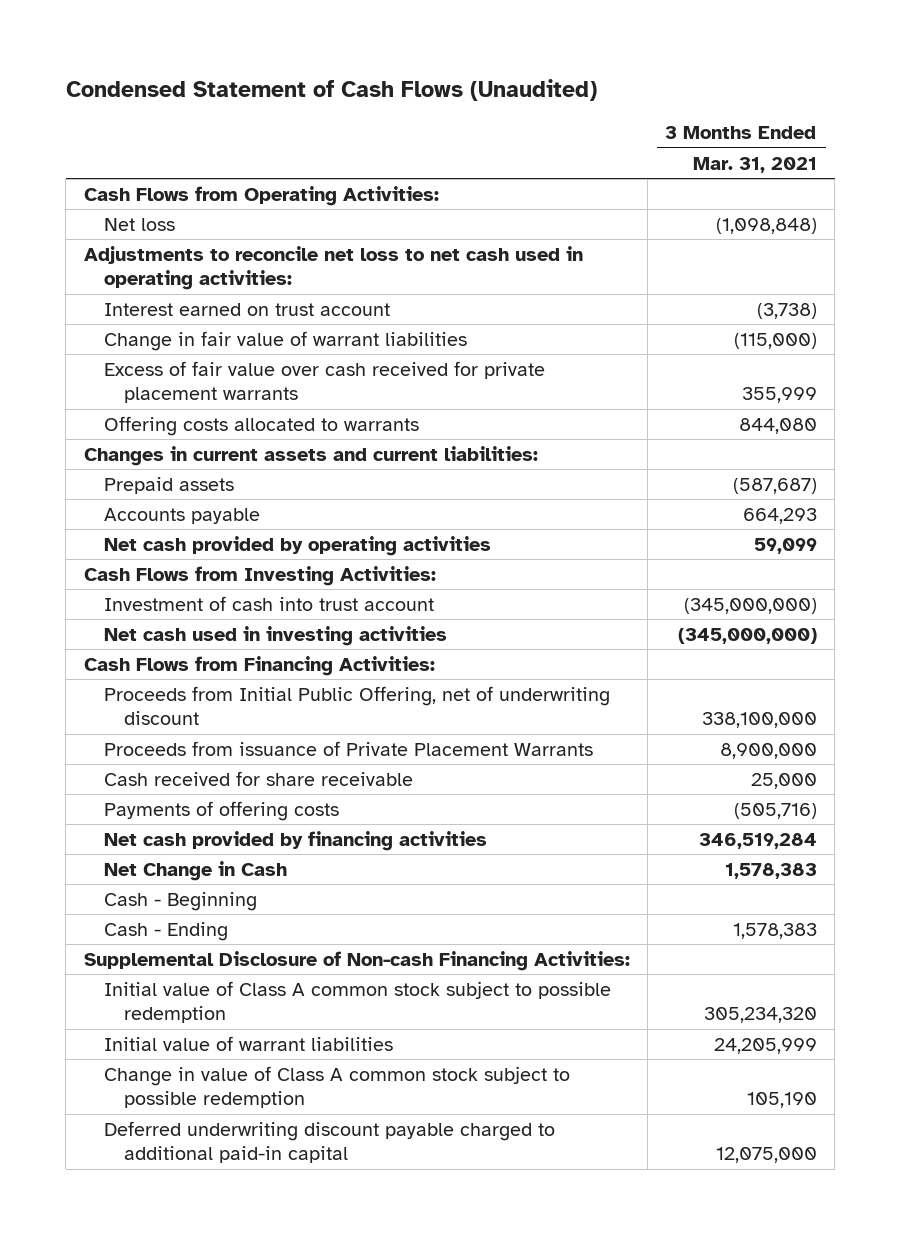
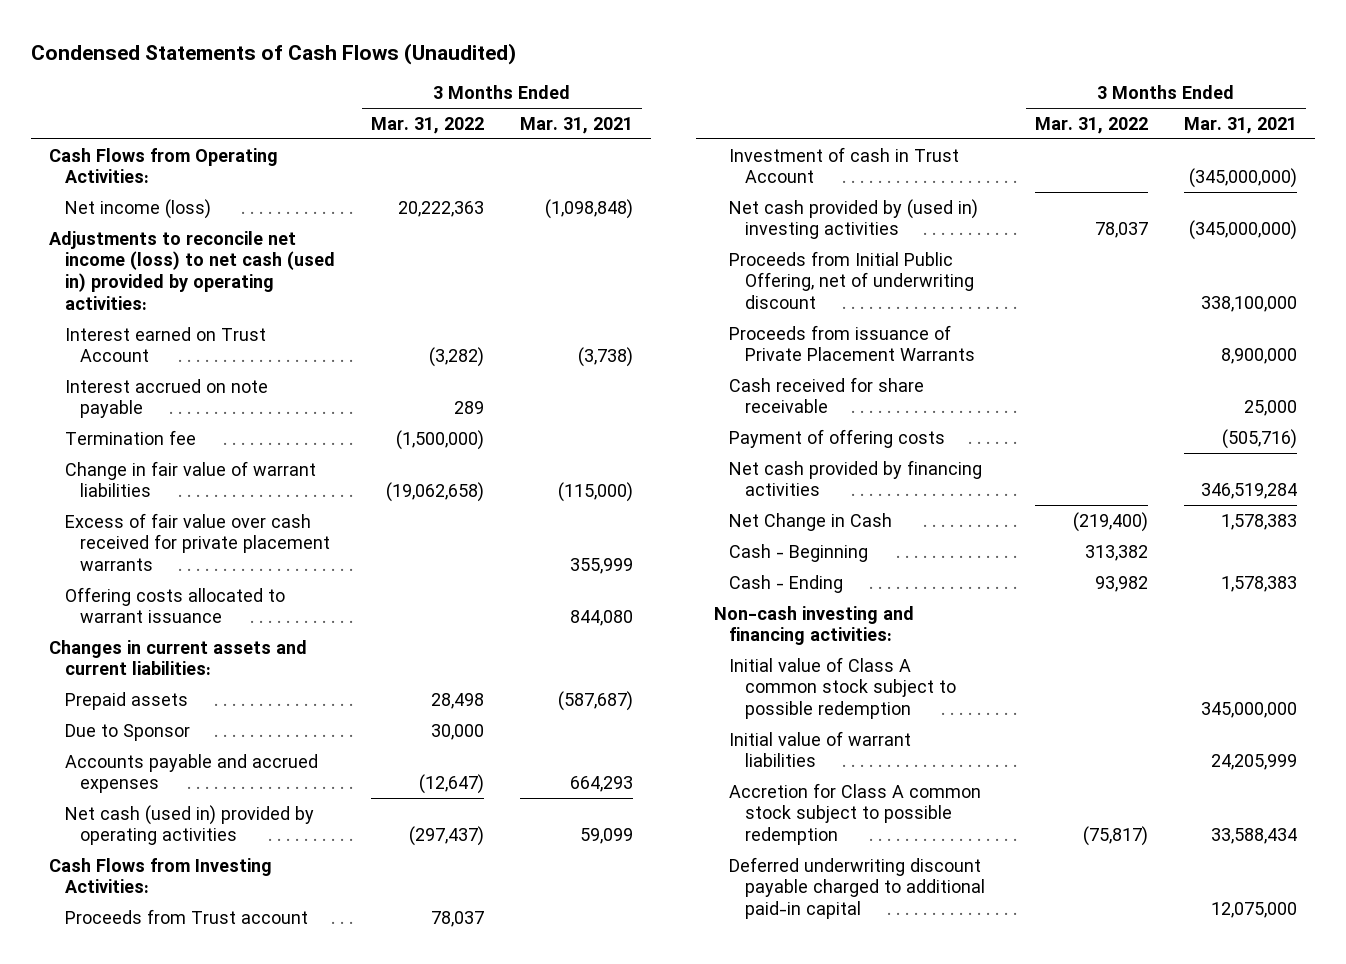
[65,78,597,101] Condensed Statement of Cash Flows (Unaudited) -> [31,42,517,65] Condensed Statements of Cash Flows (Unaudited)
none -> [370,117,484,135] Mar. 31, 2022
[103,218,175,232] Net loss -> [64,198,211,219] Net income (loss)
[83,246,583,291] Adjustments to reconcile net loss to net cash used in operating activities: -> [49,230,335,310] Adjustments to reconcile net income (loss) to net cash (used in) provided by operating activities:
[103,303,390,317] Interest earned on trust account -> [64,326,266,363] Interest earned on Trust Account
none -> [64,378,268,419] Interest accrued on note payable
none -> [64,429,196,445] Termination fee
[103,416,419,437] Offering costs allocated to warrants -> [64,586,285,624] Offering costs allocated to warrant issuance
none -> [64,723,190,741] Due to Sponsor
[103,508,260,525] Accounts payable -> [64,753,318,794] Accounts payable and accrued expenses
[103,536,491,557] Net cash provided by operating activities -> [64,804,314,846] Net cash (used in) provided by operating activities
[83,656,435,677] Cash Flows from Financing Activities: -> none
none -> [64,908,308,924] Proceeds from Trust account
[103,596,434,612] Investment of cash into trust account -> [729,146,960,184] Investment of cash in Trust Account
[103,626,447,647] Net cash used in investing activities -> [729,198,979,240] Net cash provided by (used in) investing activities
[103,801,339,822] Payments of offering costs -> [729,428,946,448] Payment of offering costs
[83,951,630,972] Supplemental Disclosure of Non-cash Financing Activities: -> [713,605,914,646] Non-cash investing and financing activities:
[703,1007,817,1024] 305,234,320 -> [1201,702,1298,719] 345,000,000
[103,1066,570,1109] Change in value of Class A common stock subject to possible redemption -> [729,782,982,846] Accretion for Class A common stock subject to possible redemption
[746,1092,817,1109] 105,190 -> [1211,828,1298,845] 33,588,434

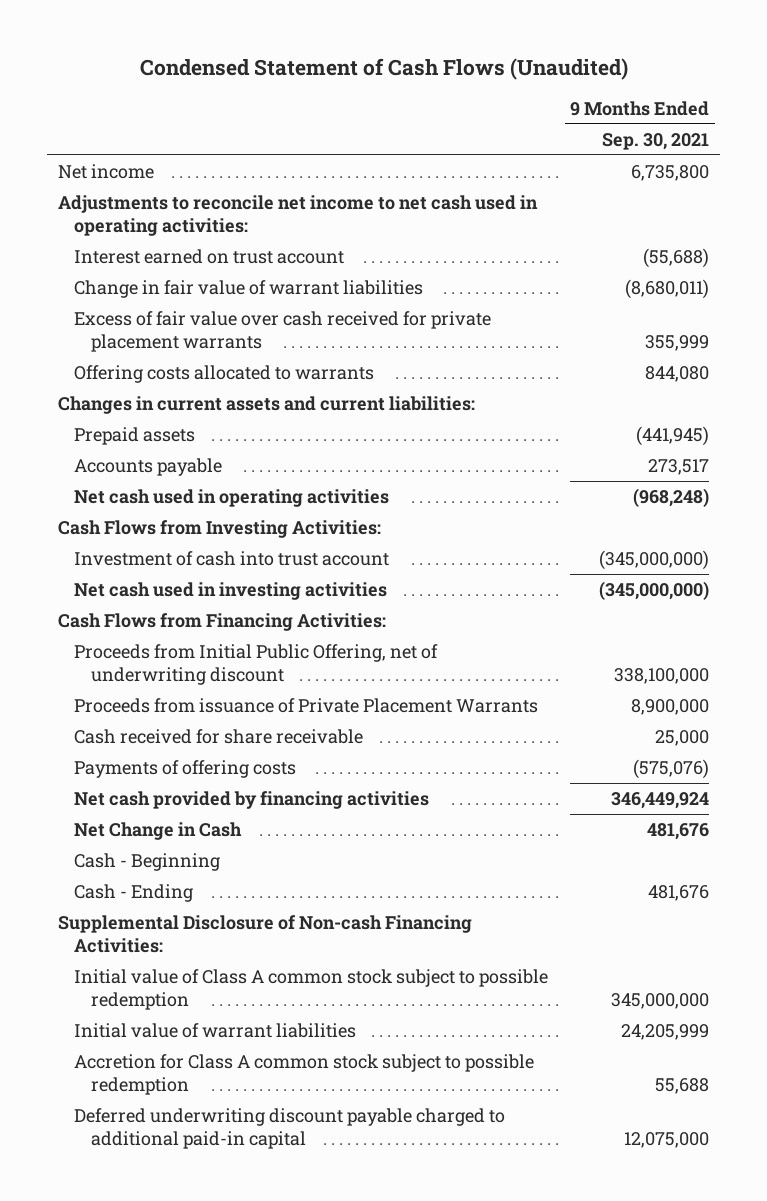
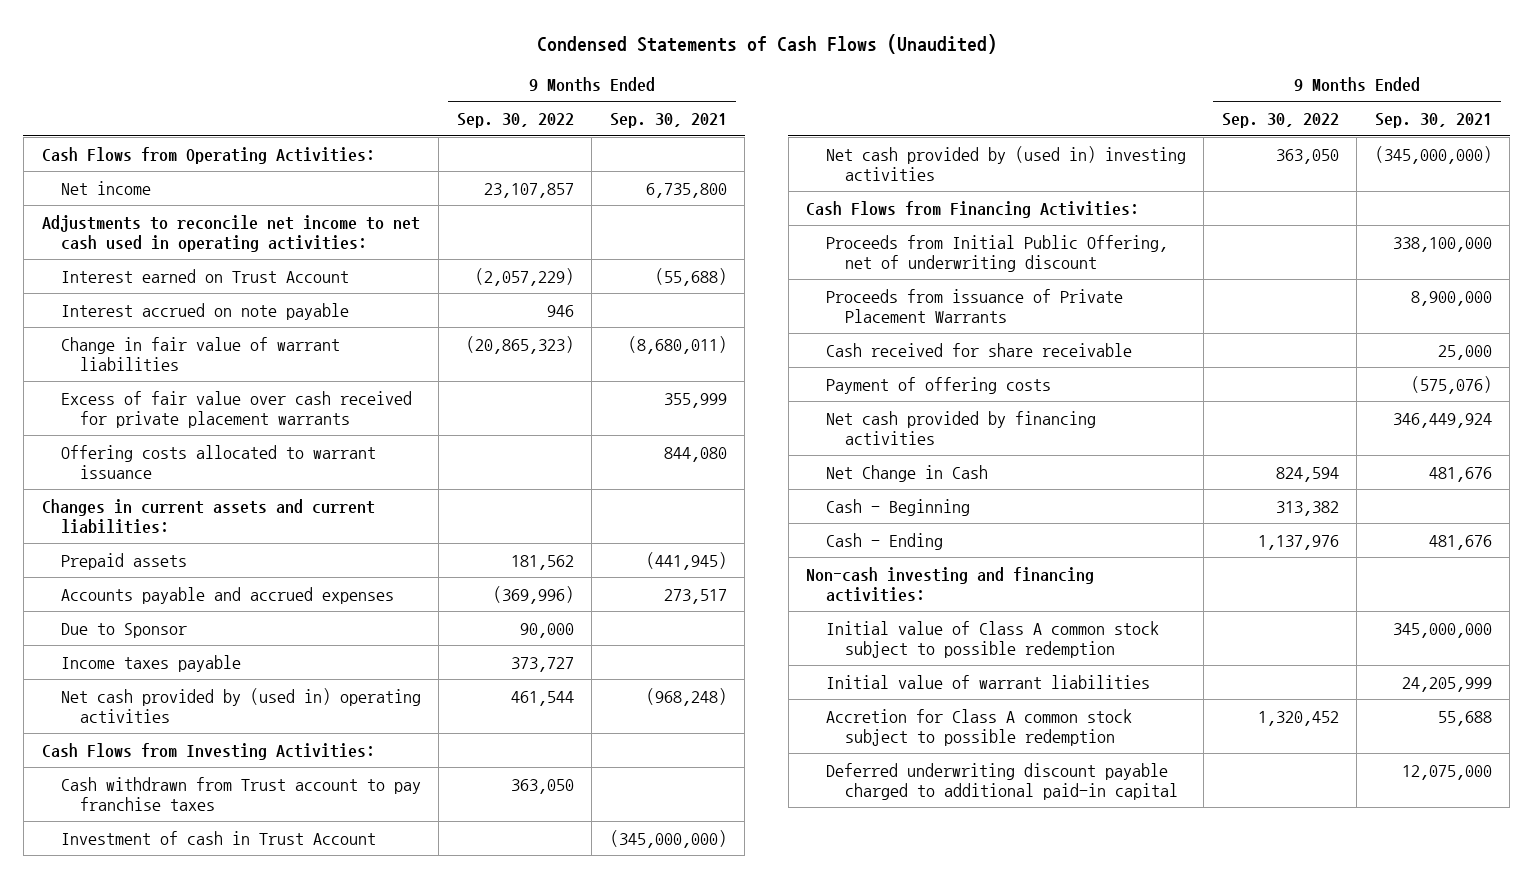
[139,57,628,80] Condensed Statement of Cash Flows (Unaudited) -> [536,34,997,55] Condensed Statements of Cash Flows (Unaudited)
none -> [456,113,574,129] Sep. 30, 2022
none -> [41,146,375,164] Cash Flows from Operating Activities:
[74,248,345,264] Interest earned on trust account -> [60,268,349,283] Interest earned on Trust Account
none -> [60,302,349,320] Interest accrued on note payable
[74,364,375,383] Offering costs allocated to warrants -> [60,444,376,479] Offering costs allocated to warrant issuance
[74,457,223,476] Accounts payable -> [60,586,394,604] Accounts payable and accrued expenses
none -> [60,622,187,638] Due to Sponsor
none -> [60,654,241,672] Income taxes payable
[74,488,390,507] Net cash used in operating activities -> [60,687,421,723] Net cash provided by (used in) operating activities
none -> [60,776,421,811] Cash withdrawn from Trust account to pay franchise taxes
[74,550,390,566] Investment of cash into trust account -> [60,830,376,845] Investment of cash in Trust Account
[74,581,388,600] Net cash used in investing activities -> [825,145,1186,181] Net cash provided by (used in) investing activities
[74,759,297,778] Payments of offering costs -> [825,376,1051,394] Payment of offering costs
[57,914,472,954] Supplemental Disclosure of Non-cash Financing Activities: -> [806,566,1095,602] Non-cash investing and financing activities:

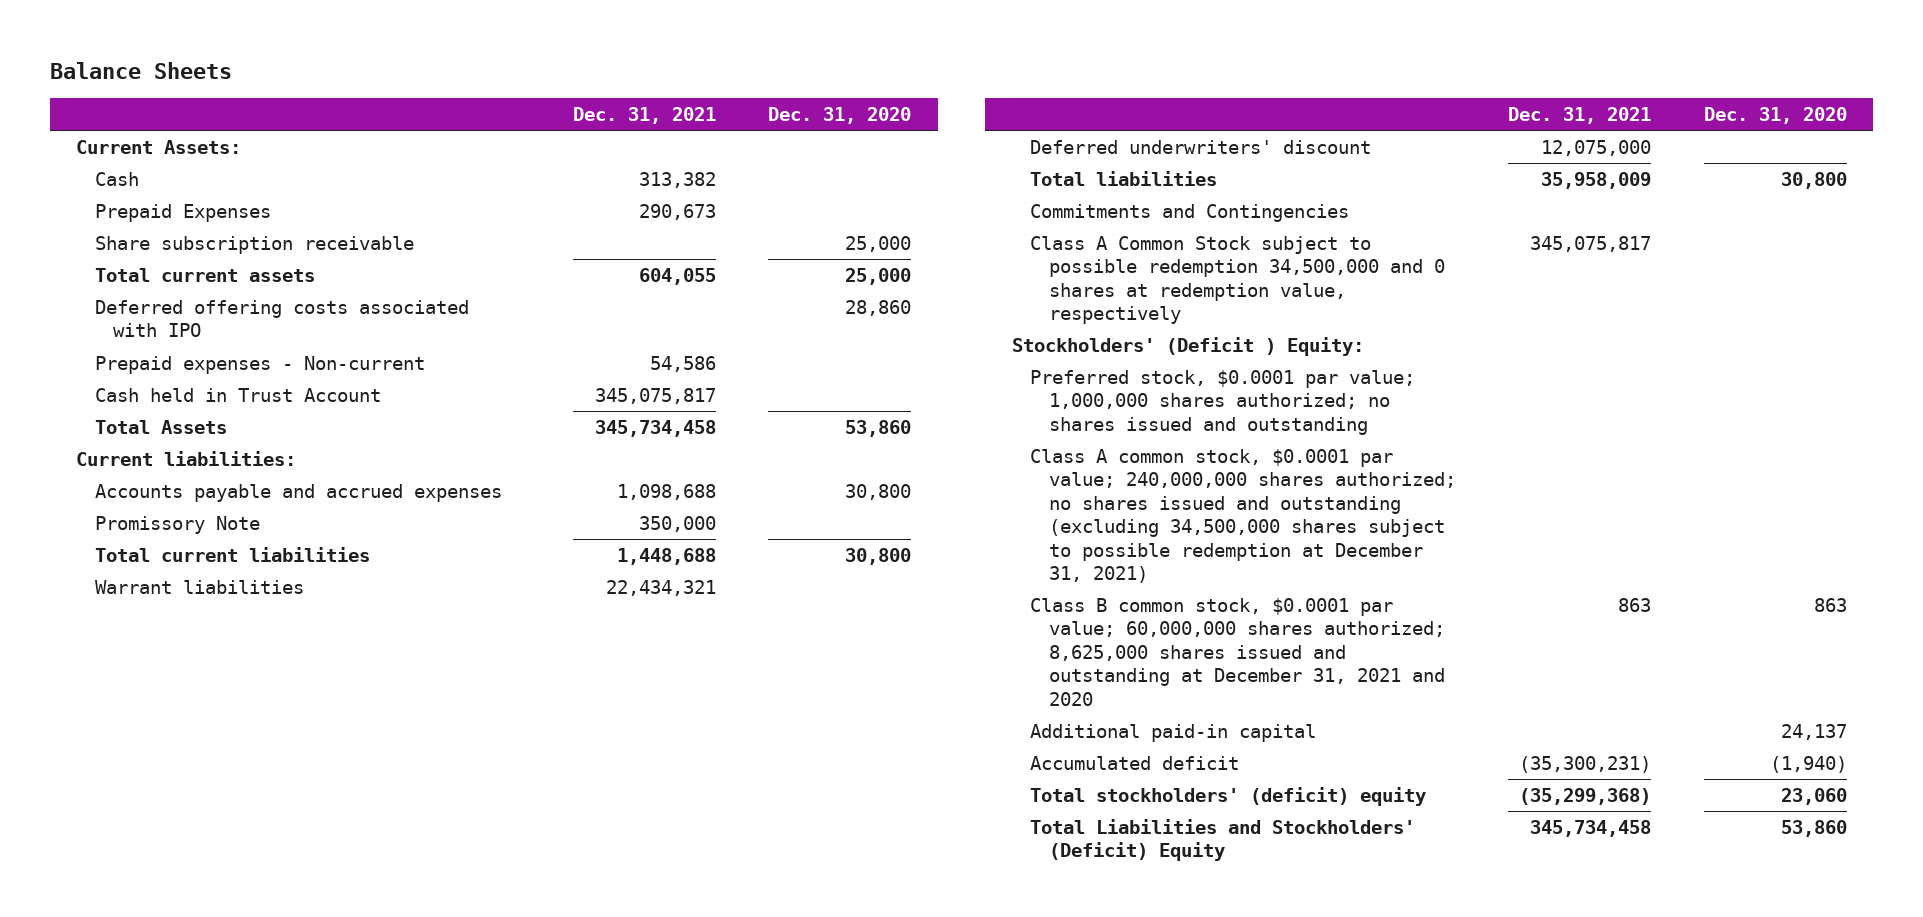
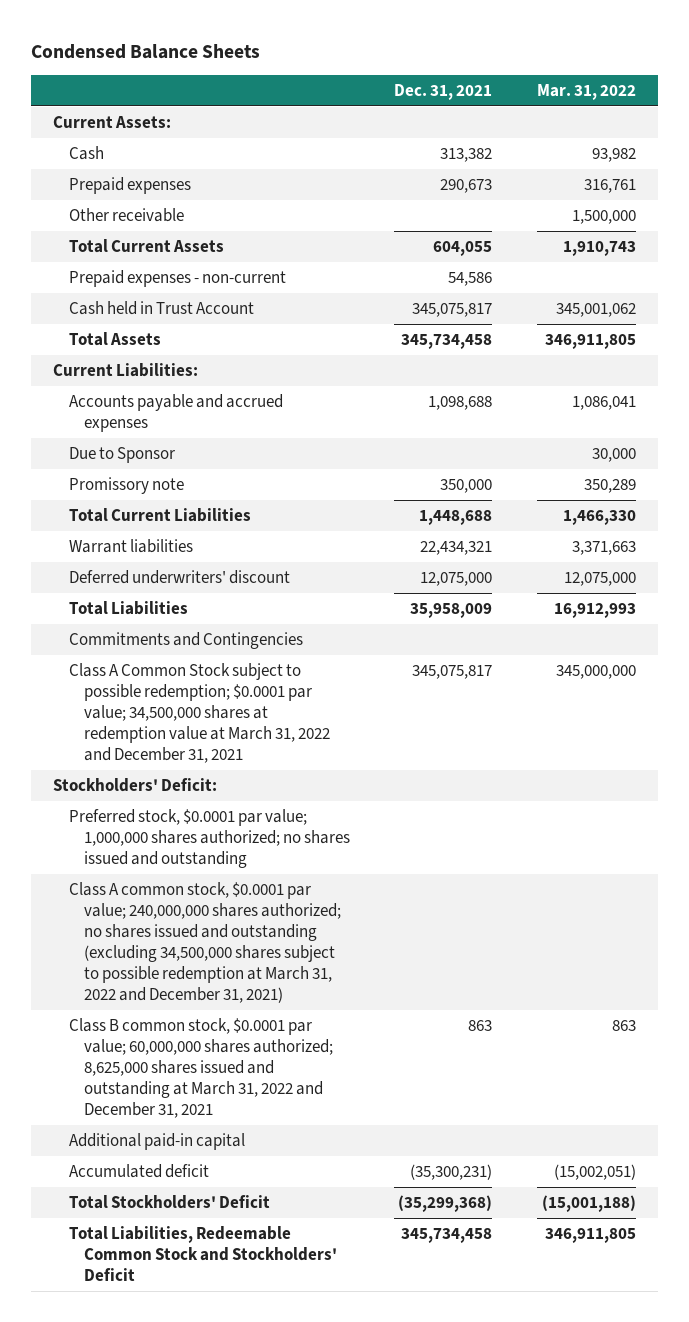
[49,62,232,80] Balance Sheets -> [31,43,261,59] Condensed Balance Sheets
[768,107,912,125] Dec. 31, 2020 -> none
none -> [536,83,636,100] Mar. 31, 2022
[94,236,414,255] Share subscription receivable -> none
[94,300,469,338] Deferred offering costs associated with IPO -> none
[94,204,271,223] Prepaid Expenses -> [68,177,191,195] Prepaid expenses
none -> [68,208,184,223] Other receivable
[94,268,315,283] Total current assets -> [68,239,224,254] Total Current Assets
[94,356,425,375] Prepaid expenses - Non-current -> [68,270,286,288] Prepaid expenses - non-current
[75,451,296,467] Current liabilities: -> [53,363,199,378] Current Liabilities:
none -> [68,447,175,464] Due to Sponsor
[94,516,260,535] Promissory Note -> [68,477,184,495] Promissory note
[94,547,370,563] Total current liabilities -> [68,508,251,523] Total Current Liabilities
[1030,171,1218,187] Total liabilities -> [68,601,188,616] Total Liabilities
[1030,236,1445,325] Class A Common Stock subject to possible redemption 34,500,000 and 0 shares at redemption value, respectively -> [68,663,330,763] Class A Common Stock subject to possible redemption; $0.0001 par value; 34,500,000 shares at redemption value at March 31, 2022 and December 31, 2021
[1011,337,1364,357] Stockholders' (Deficit ) Equity: -> [53,778,218,793] Stockholders' Deficit:
[1030,449,1456,584] Class A common stock, $0.0001 par value; 240,000,000 shares authorized; no shares issued and outstanding (excluding 34,500,000 shares subject to possible redemption at December 31, 2021) -> [68,882,341,1003] Class A common stock, $0.0001 par value; 240,000,000 shares authorized; no shares issued and outstanding (excluding 34,500,000 shares subject to possible redemption at March 31, 2022 and December 31, 2021)
[1030,598,1445,706] Class B common stock, $0.0001 par value; 60,000,000 shares authorized; 8,625,000 shares issued and outstanding at December 31, 2021 and 2020 -> [68,1018,333,1118] Class B common stock, $0.0001 par value; 60,000,000 shares authorized; 8,625,000 shares issued and outstanding at March 31, 2022 and December 31, 2021
[1030,787,1427,807] Total stockholders' (deficit) equity -> [68,1195,270,1210] Total Stockholders' Deficit
[1030,819,1416,862] Total Liabilities and Stockholders' (Deficit) Equity -> [68,1226,337,1282] Total Liabilities, Redeemable Common Stock and Stockholders' Deficit

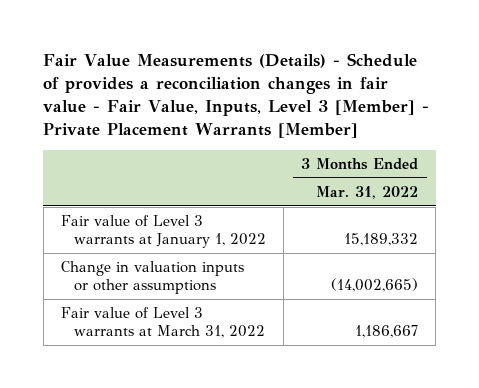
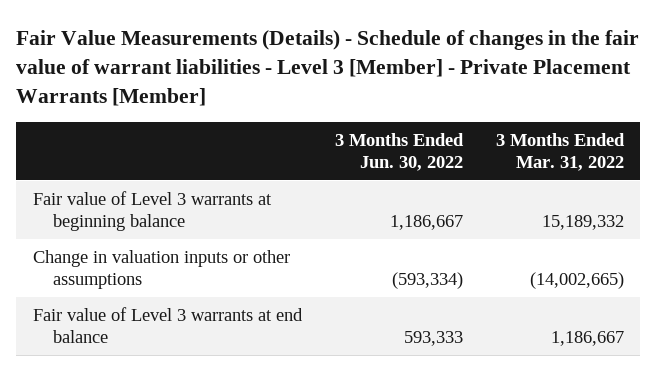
[43,53,430,138] Fair Value Measurements (Details) - Schedule of provides a reconciliation changes in fair value - Fair Value, Inputs, Level 3 [Member] - Private Placement Warrants [Member] -> [16,30,640,107] Fair Value Measurements (Details) - Schedule of changes in the fair value of warrant liabilities - Level 3 [Member] - Private Placement Warrants [Member]
none -> [334,132,464,171] 3 Months Ended Jun. 30, 2022
[60,215,267,249] Fair value of Level 3 warrants at January 1, 2022 -> [32,190,272,232] Fair value of Level 3 warrants at beginning balance
[60,307,266,339] Fair value of Level 3 warrants at March 31, 2022 -> [32,306,303,344] Fair value of Level 3 warrants at end balance

